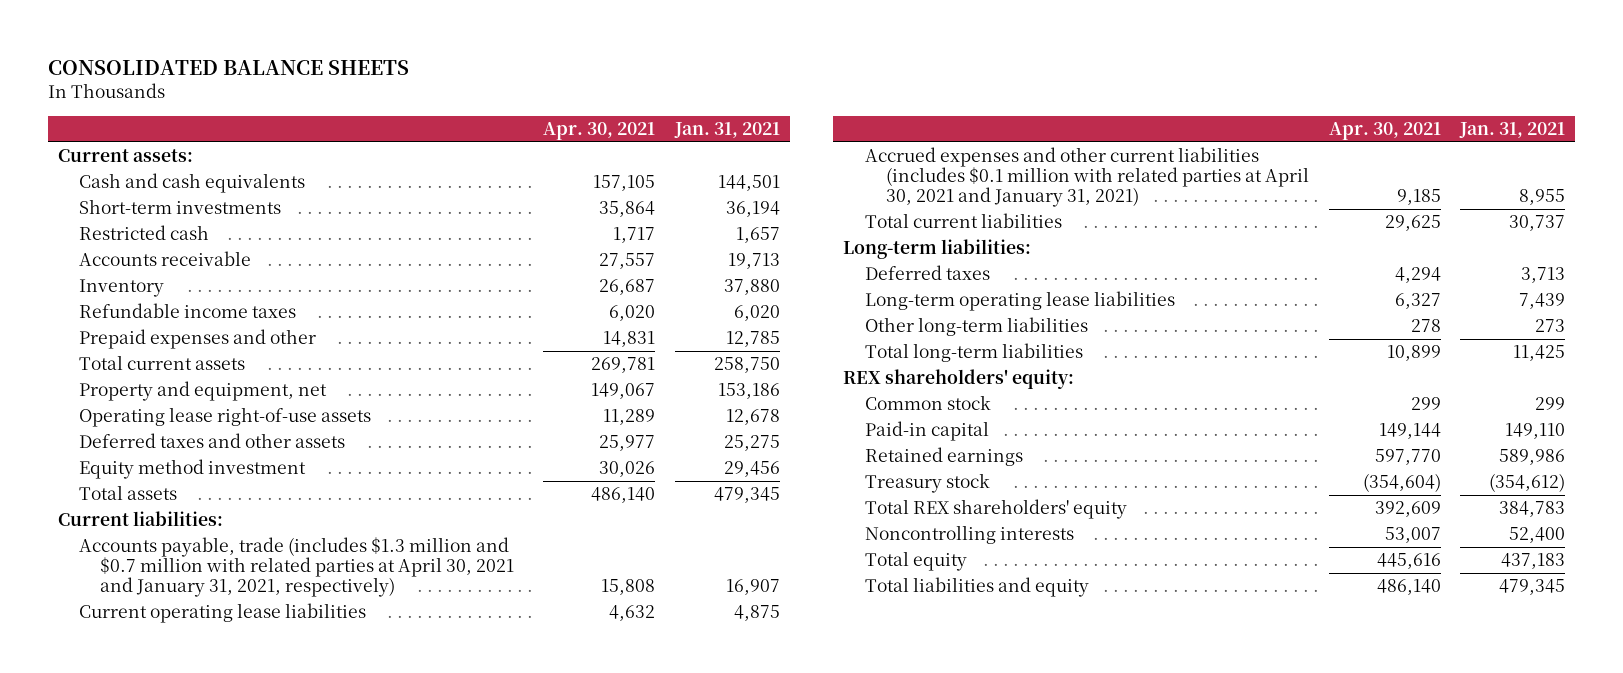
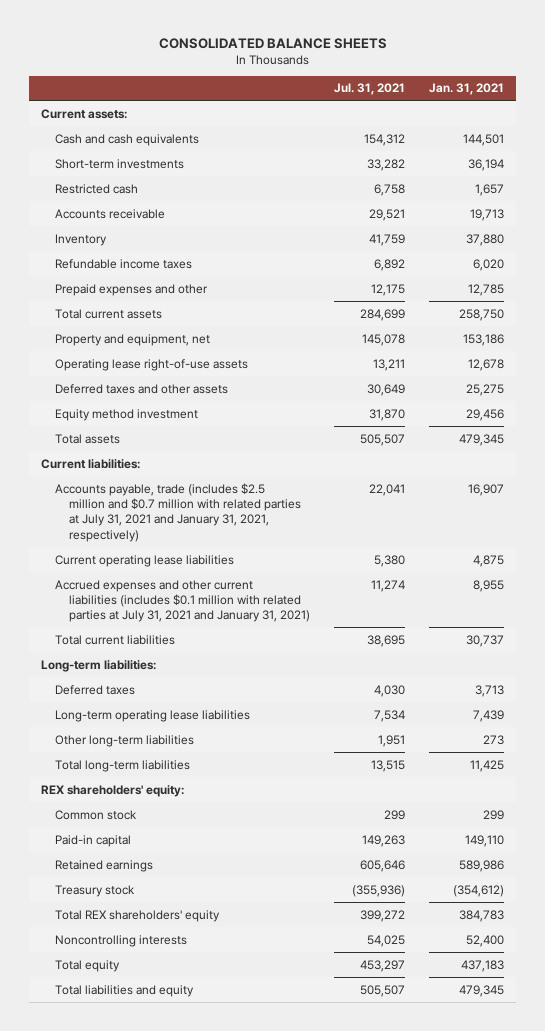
[542,122,655,141] Apr. 30, 2021 -> none
none -> [334,83,406,96] Jul. 31, 2021
[78,537,514,598] Accounts payable, trade (includes $1.3 million and $0.7 million with related parties at April 30, 2021 and January 31, 2021, respectively) -> [55,482,302,542] Accounts payable, trade (includes $2.5 million and $0.7 million with related parties at July 31, 2021 and January 31, 2021, respectively)
[864,147,1309,208] Accrued expenses and other current liabilities (includes $0.1 million with related parties at April 30, 2021 and January 31, 2021) -> [55,579,311,623] Accrued expenses and other current liabilities (includes $0.1 million with related parties at July 31, 2021 and January 31, 2021)

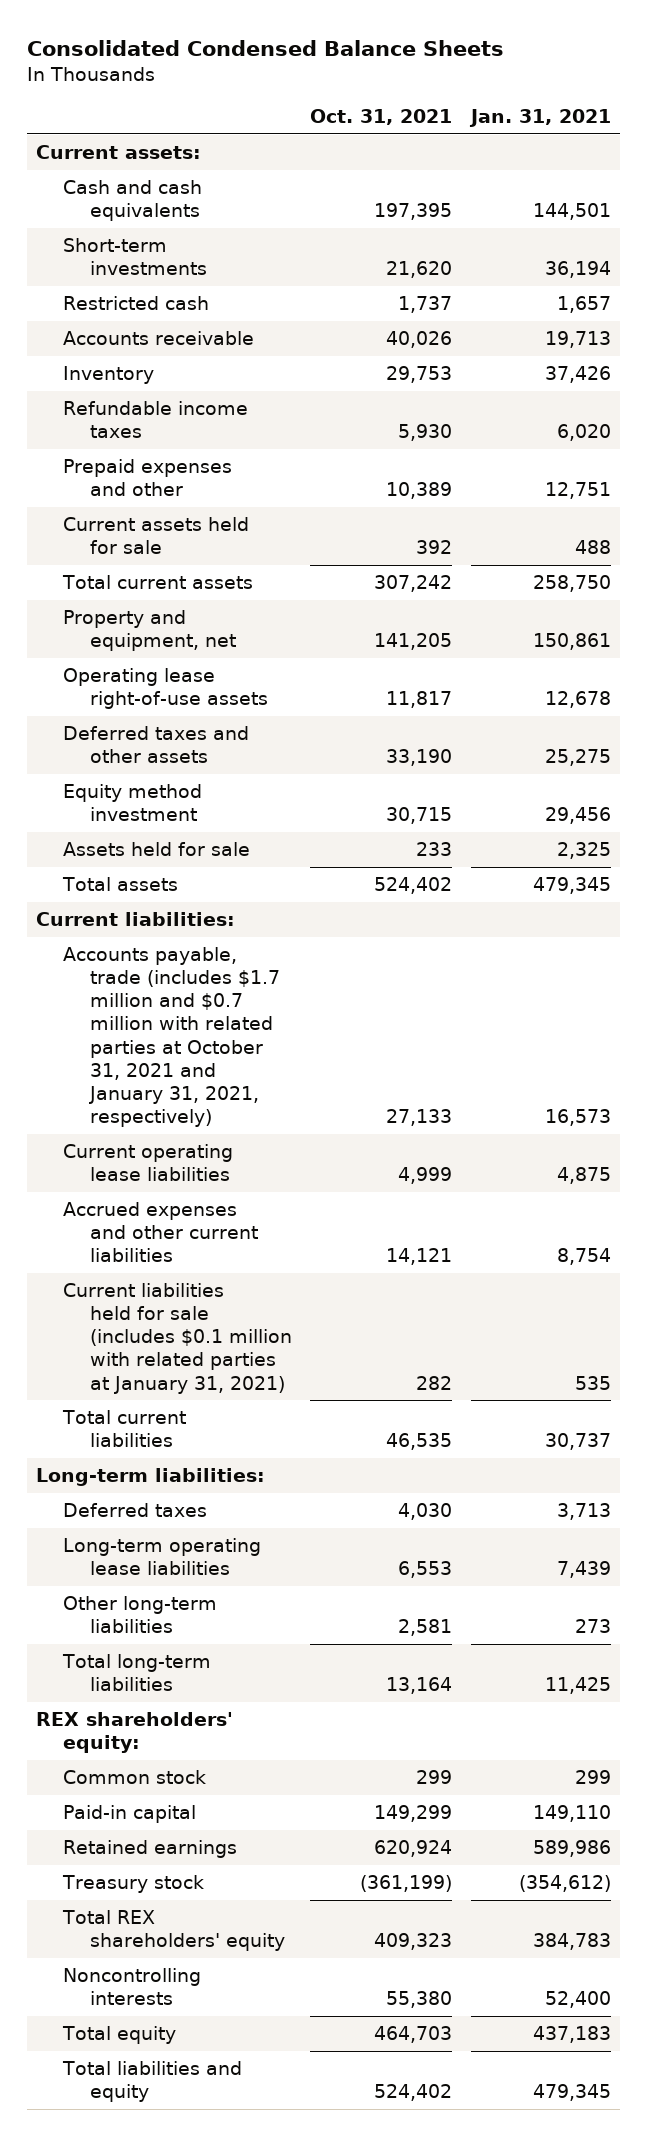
[158,37,387,49] CONSOLIDATED BALANCE SHEETS -> [27,39,505,56] Consolidated Condensed Balance Sheets
[334,83,406,96] Jul. 31, 2021 -> none
none -> [310,109,453,126] Oct. 31, 2021
[465,233,504,246] 37,880 -> [544,366,611,384] 37,426
[467,283,504,296] 12,785 -> [544,482,611,500] 12,751
none -> [63,517,250,555] Current assets held for sale
[462,333,504,346] 153,186 -> [532,633,611,651] 150,861
none -> [63,842,251,857] Assets held for sale
[55,482,302,542] Accounts payable, trade (includes $2.5 million and $0.7 million with related parties at July 31, 2021 and January 31, 2021, respectively) -> [63,947,280,1127] Accounts payable, trade (includes $1.7 million and $0.7 million with related parties at October 31, 2021 and January 31, 2021, respectively)
[467,483,504,496] 16,907 -> [544,1108,611,1126] 16,573
none -> [63,1202,258,1263] Accrued expenses and other current liabilities
[55,579,311,623] Accrued expenses and other current liabilities (includes $0.1 million with related parties at July 31, 2021 and January 31, 2021) -> [63,1283,292,1394] Current liabilities held for sale (includes $0.1 million with related parties at January 31, 2021)
[472,579,504,592] 8,955 -> [574,1375,611,1390] 535

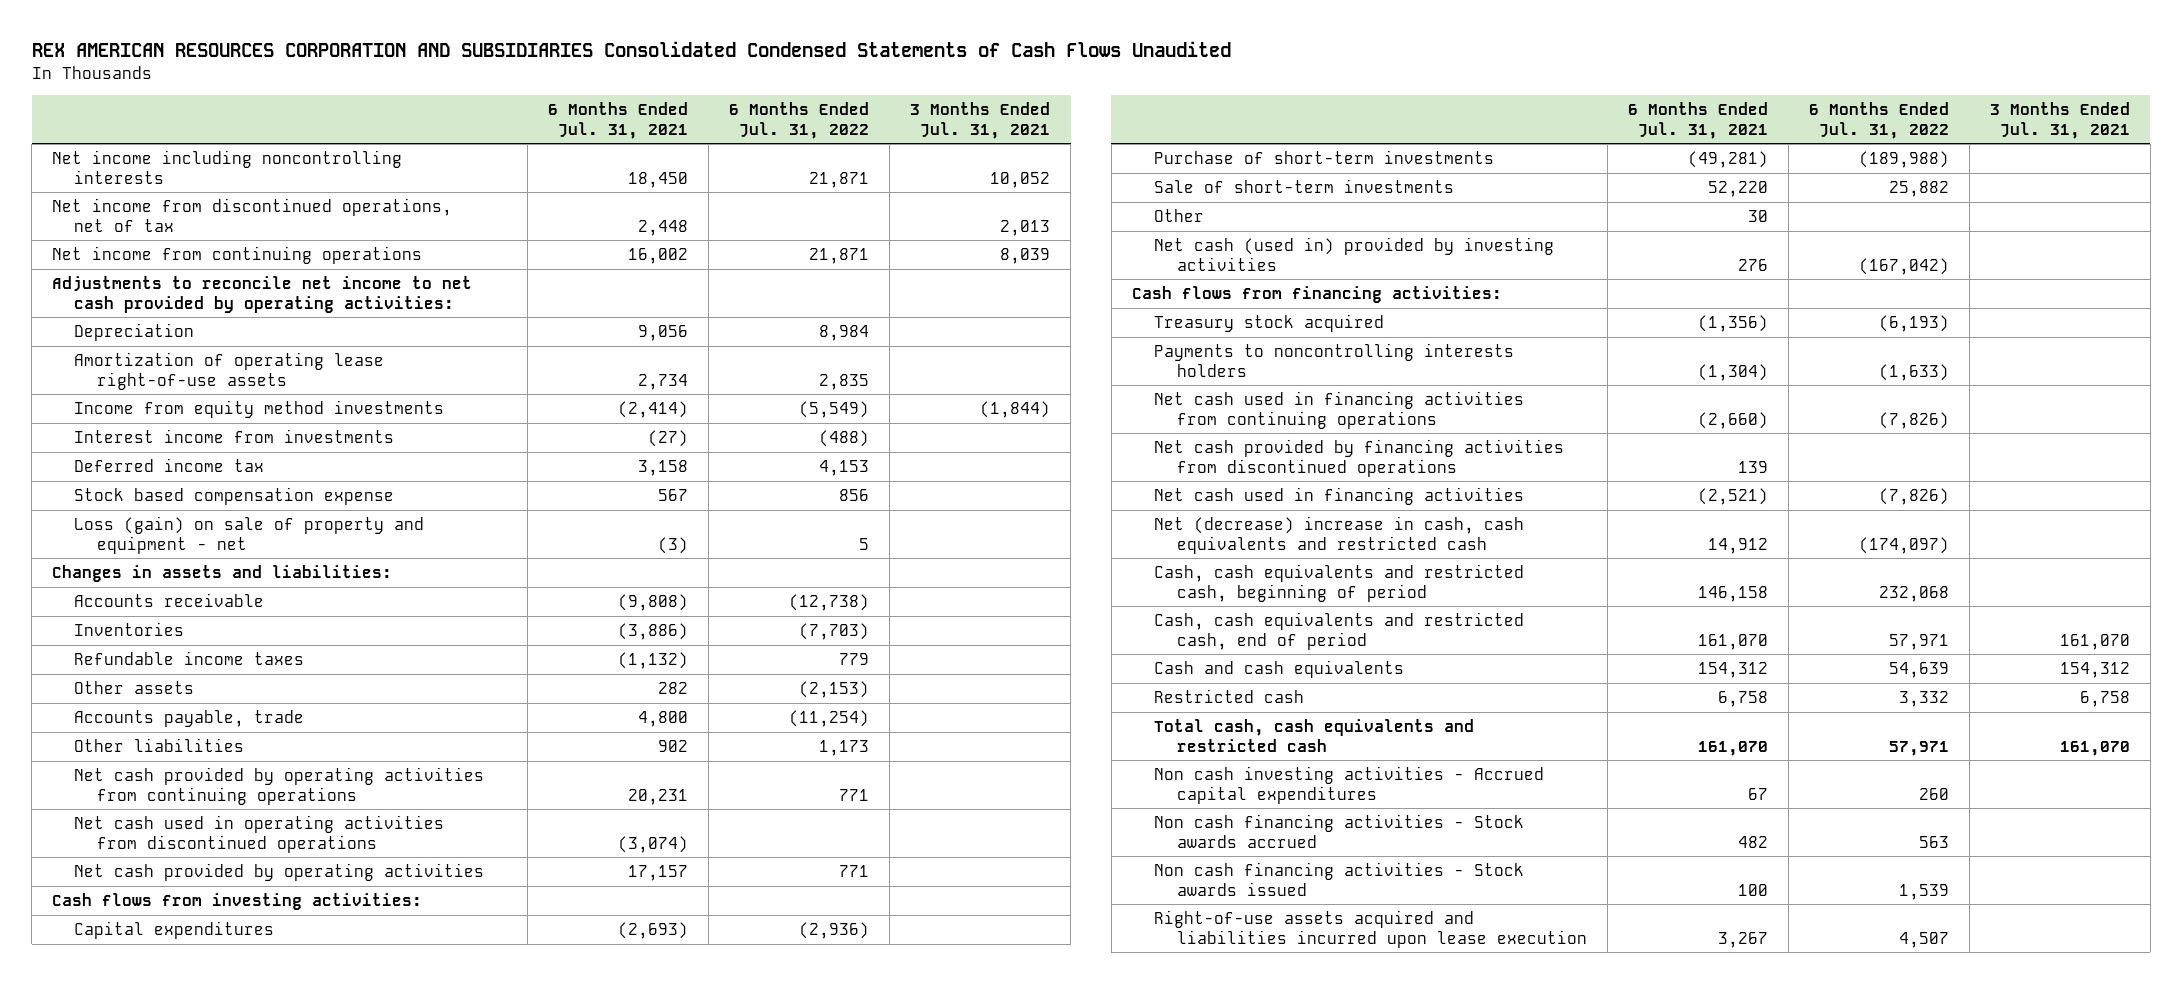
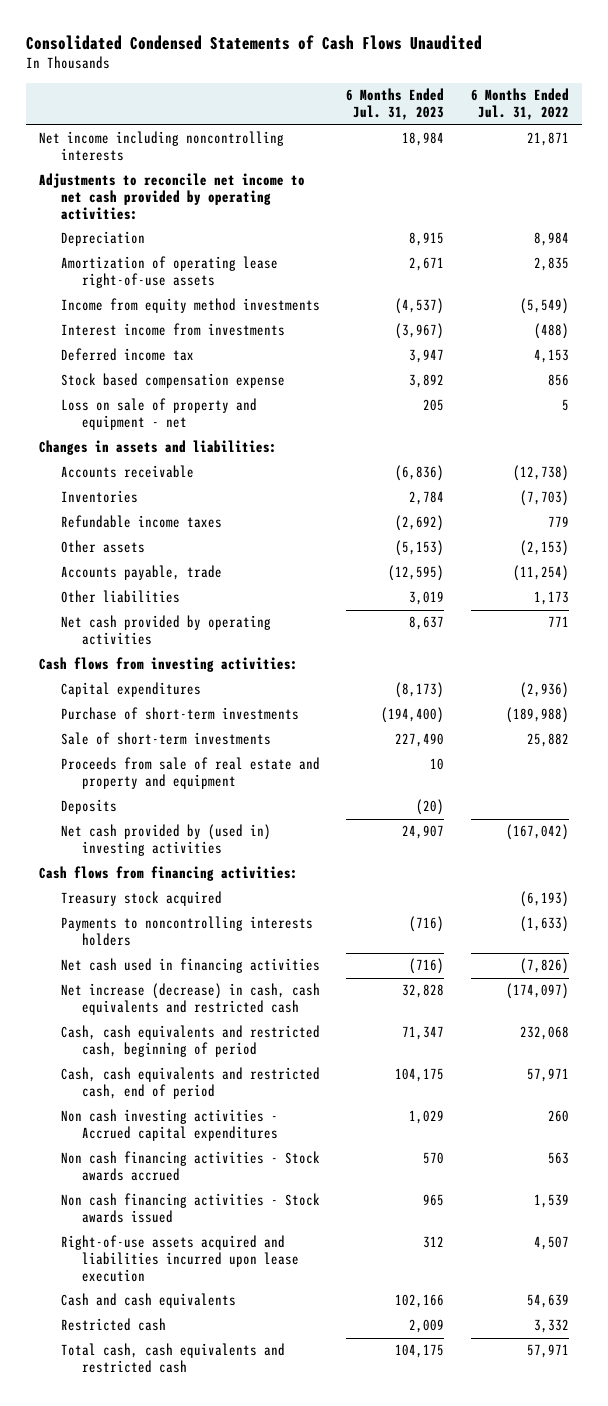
[31,40,1231,57] REX AMERICAN RESOURCES CORPORATION AND SUBSIDIARIES Consolidated Condensed Statements of Cash Flows Unaudited -> [26,34,483,50] Consolidated Condensed Statements of Cash Flows Unaudited
[547,101,688,139] 6 Months Ended Jul. 31, 2021 -> none
[910,101,1051,139] 3 Months Ended Jul. 31, 2021 -> none
none -> [346,88,445,121] 6 Months Ended Jul. 31, 2023
[52,197,453,232] Net income from discontinued operations, net of tax -> none
[52,245,423,264] Net income from continuing operations -> none
[74,515,425,554] Loss (gain) on sale of property and equipment - net -> [60,398,257,431] Loss on sale of property and equipment - net
[74,766,485,805] Net cash provided by operating activities from continuing operations -> none
[74,814,445,853] Net cash used in operating activities from discontinued operations -> none
[1154,208,1205,222] Other -> none
none -> [60,757,320,790] Proceeds from sale of real estate and property and equipment
none -> [60,799,117,815] Deposits
[1154,236,1555,271] Net cash (used in) provided by investing activities -> [60,824,271,857] Net cash provided by (used in) investing activities
[1154,390,1525,429] Net cash used in financing activities from continuing operations -> none
[1154,438,1565,477] Net cash provided by financing activities from discontinued operations -> none
[1154,515,1525,554] Net (decrease) increase in cash, cash equivalents and restricted cash -> [60,983,320,1016] Net increase (decrease) in cash, cash equivalents and restricted cash
[1154,659,1405,678] Cash and cash equivalents -> [60,1293,236,1309] Cash and cash equivalents
[1154,688,1305,703] Restricted cash -> [60,1318,166,1332] Restricted cash
[1154,718,1475,752] Total cash, cash equivalents and restricted cash -> [60,1343,285,1374] Total cash, cash equivalents and restricted cash

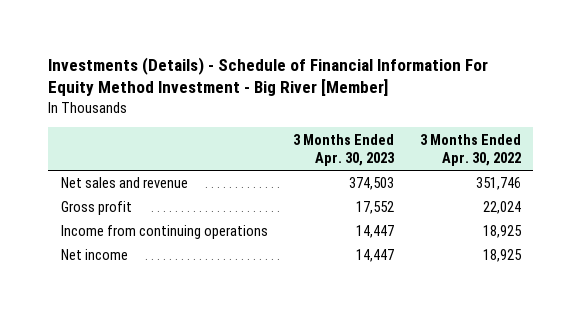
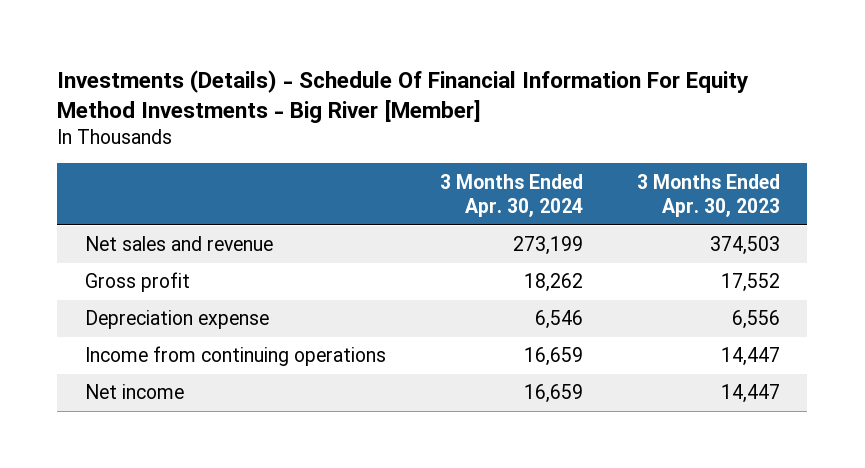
[47,56,488,97] Investments (Details) - Schedule of Financial Information For Equity Method Investment - Big River [Member] -> [57,69,749,123] Investments (Details) - Schedule Of Financial Information For Equity Method Investments - Big River [Member]
[419,133,521,167] 3 Months Ended Apr. 30, 2022 -> none
none -> [439,173,583,218] 3 Months Ended Apr. 30, 2024
none -> [84,310,269,330] Depreciation expense

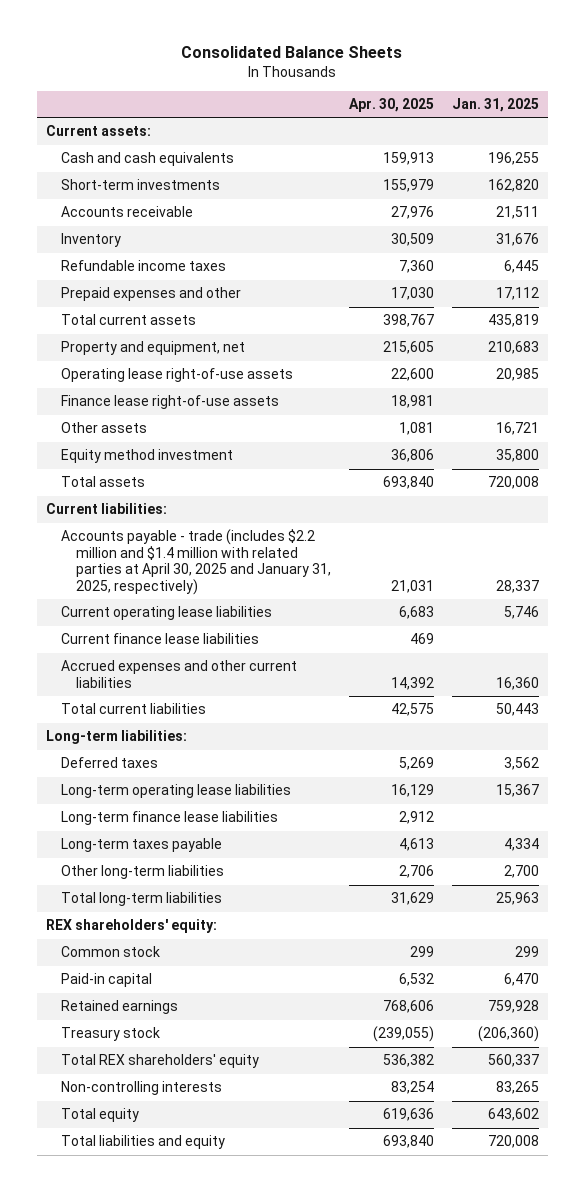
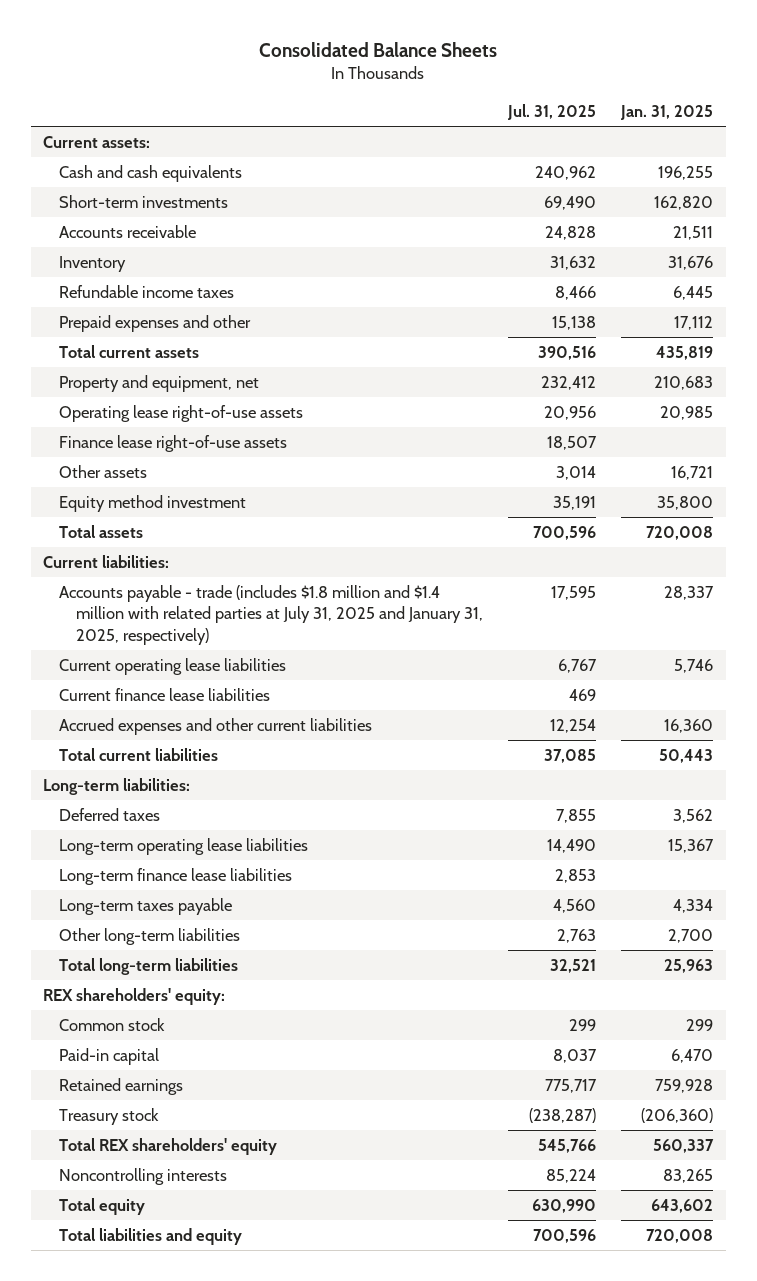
[349,98,435,113] Apr. 30, 2025 -> none
none -> [506,103,596,120] Jul. 31, 2025
[60,529,332,595] Accounts payable - trade (includes $2.2 million and $1.4 million with related parties at April 30, 2025 and January 31, 2025, respectively) -> [59,584,483,645] Accounts payable - trade (includes $1.8 million and $1.4 million with related parties at July 31, 2025 and January 31, 2025, respectively)
[60,1081,222,1096] Non-controlling interests -> [59,1167,228,1185] Noncontrolling interests

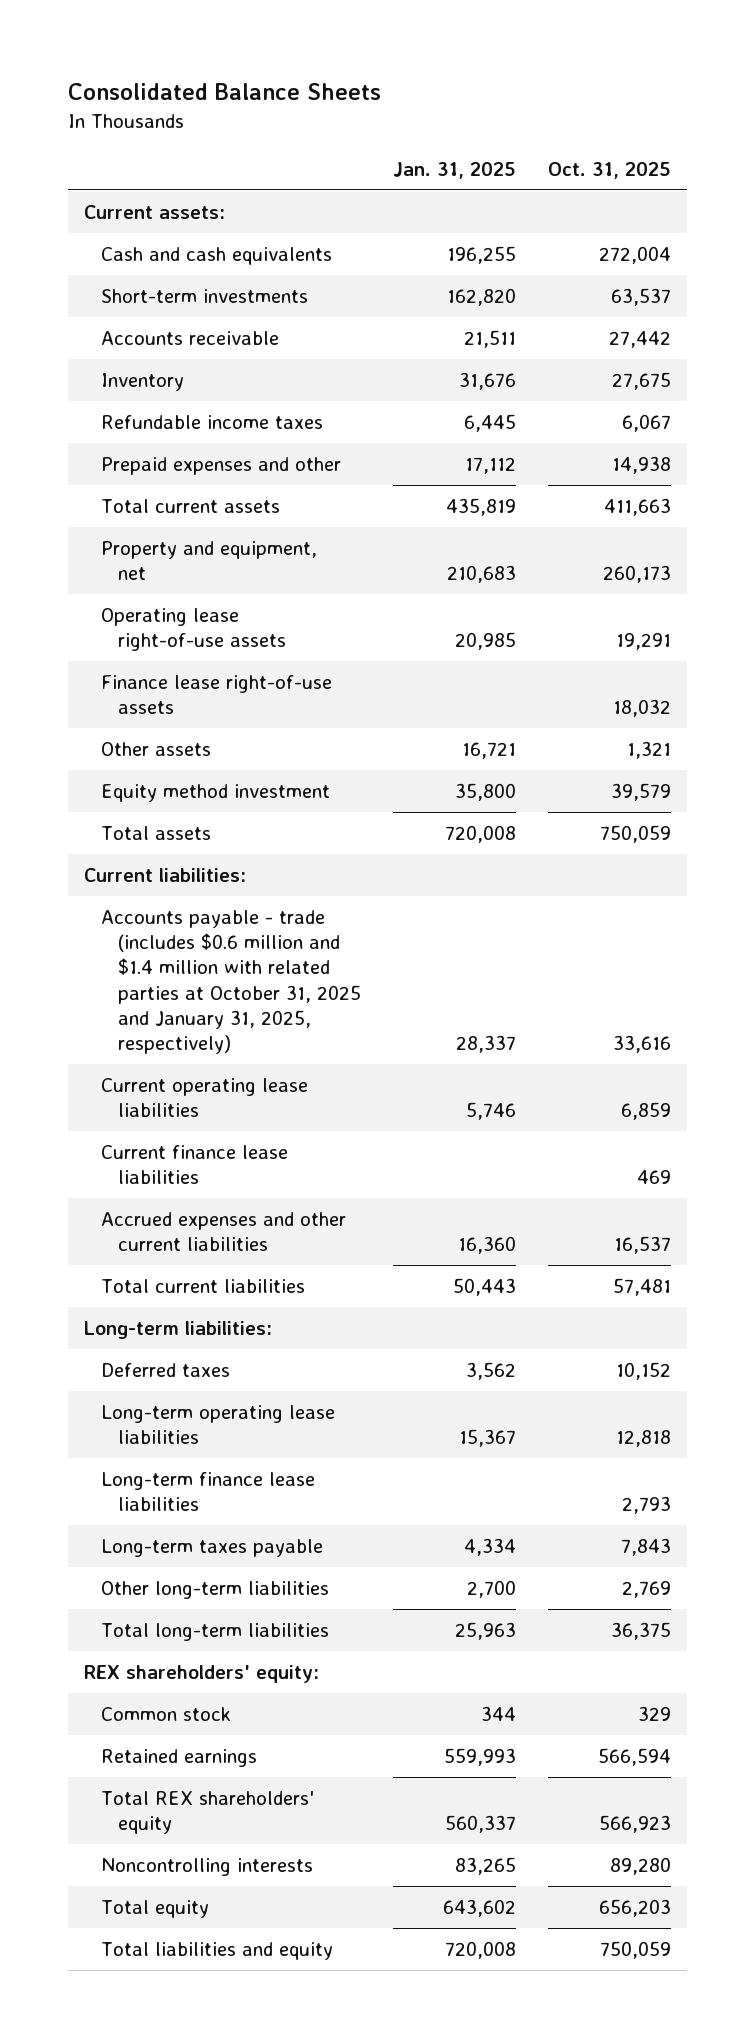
[506,103,596,120] Jul. 31, 2025 -> none
none -> [547,161,671,179] Oct. 31, 2025
[59,584,483,645] Accounts payable - trade (includes $1.8 million and $1.4 million with related parties at July 31, 2025 and January 31, 2025, respectively) -> [101,909,362,1055] Accounts payable - trade (includes $0.6 million and $1.4 million with related parties at October 31, 2025 and January 31, 2025, respectively)
[59,1047,160,1065] Paid-in capital -> none
[59,1107,160,1125] Treasury stock -> none
[686,1018,714,1031] 299 -> [481,1705,517,1721] 344
[655,1078,714,1093] 759,928 -> [444,1747,517,1766] 559,993

